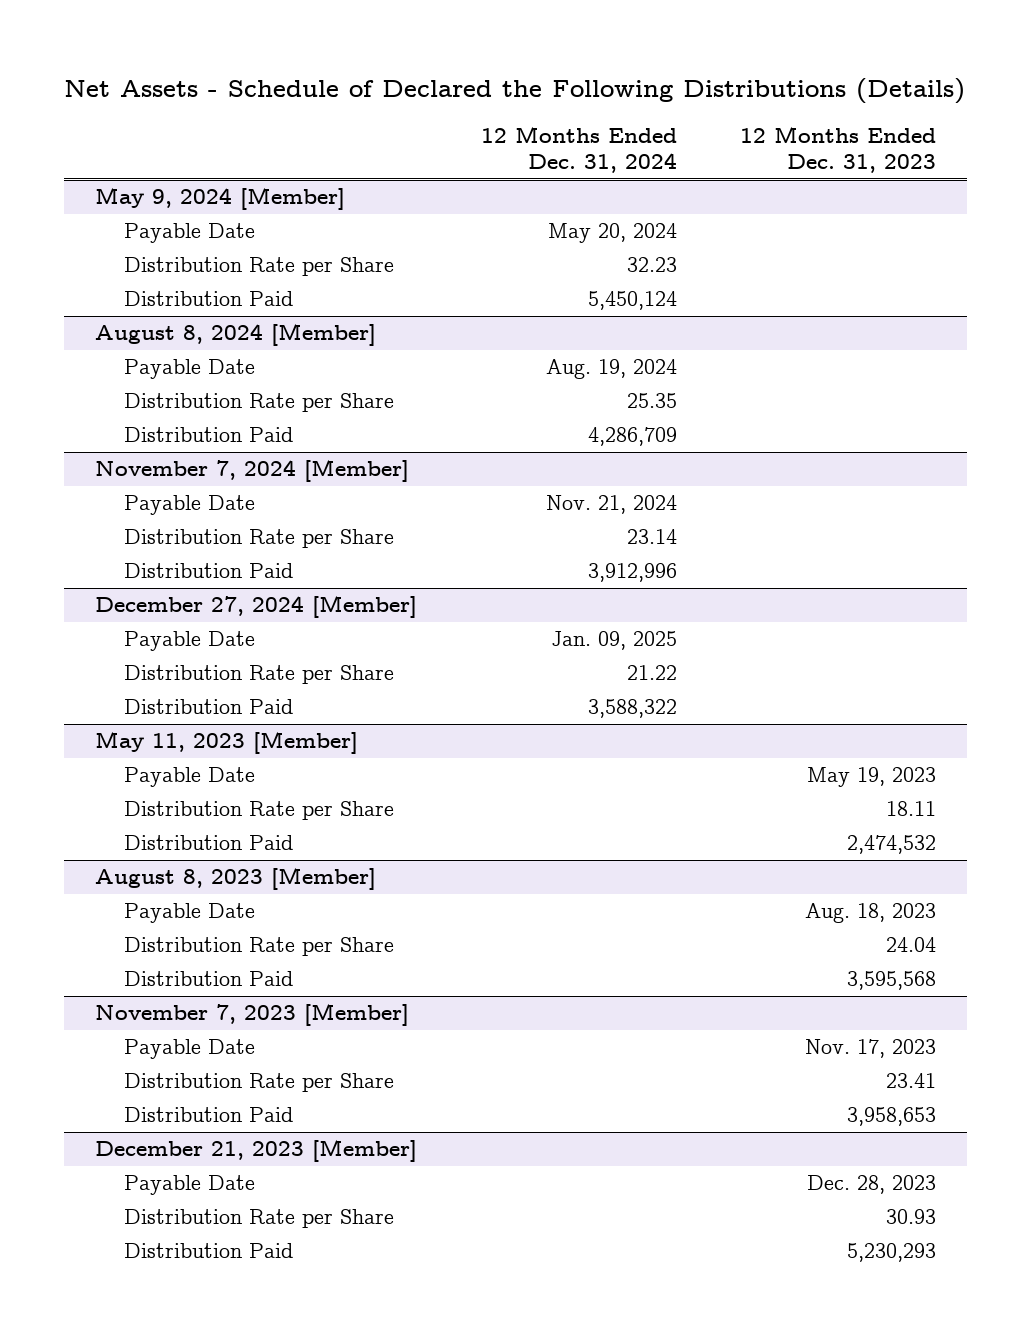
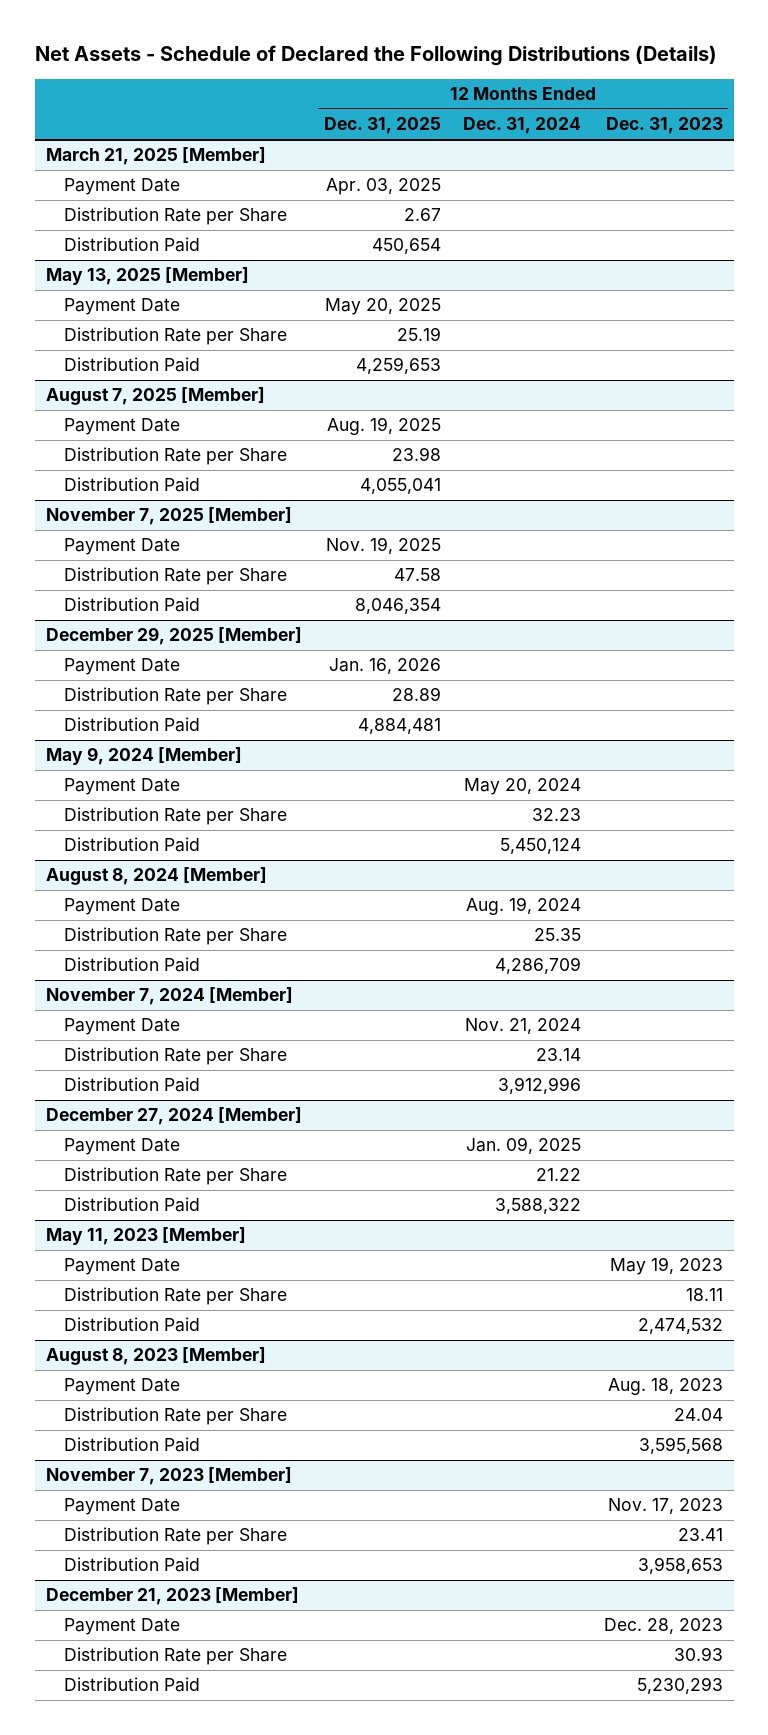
none -> [324,117,442,135] Dec. 31, 2025
none -> [45,147,266,166] March 21, 2025 [Member]
none -> [63,178,180,196] Payment Date
none -> [63,207,287,226] Distribution Rate per Share
none -> [63,237,200,253] Distribution Paid
none -> [45,267,249,286] May 13, 2025 [Member]
none -> [63,298,180,316] Payment Date
none -> [63,327,287,346] Distribution Rate per Share
none -> [63,357,200,373] Distribution Paid
none -> [45,387,265,406] August 7, 2025 [Member]
none -> [63,418,180,436] Payment Date
none -> [63,447,287,466] Distribution Rate per Share
none -> [63,477,200,493] Distribution Paid
none -> [45,507,292,526] November 7, 2025 [Member]
none -> [63,538,180,556] Payment Date
none -> [63,567,287,586] Distribution Rate per Share
none -> [63,597,200,613] Distribution Paid
none -> [45,627,302,646] December 29, 2025 [Member]
none -> [63,658,180,676] Payment Date
none -> [63,687,287,706] Distribution Rate per Share
none -> [63,717,200,733] Distribution Paid
[123,223,255,244] Payable Date -> [63,778,180,796] Payment Date
[123,359,255,380] Payable Date -> [63,898,180,916] Payment Date
[123,495,255,516] Payable Date -> [63,1018,180,1036] Payment Date
[123,631,255,652] Payable Date -> [63,1138,180,1156] Payment Date
[123,767,255,788] Payable Date -> [63,1258,180,1276] Payment Date
[123,903,255,924] Payable Date -> [63,1378,180,1396] Payment Date
[123,1039,255,1060] Payable Date -> [63,1498,180,1516] Payment Date
[123,1175,255,1196] Payable Date -> [63,1618,180,1636] Payment Date

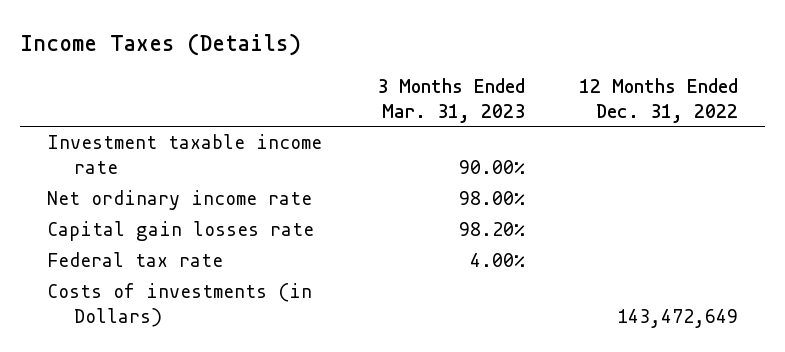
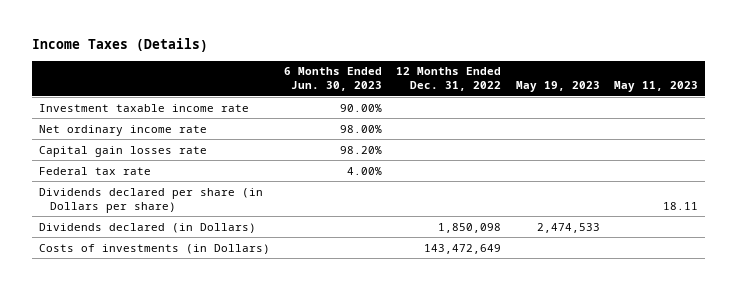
[376,77,525,123] 3 Months Ended Mar. 31, 2023 -> none
none -> [284,67,383,92] 6 Months Ended Jun. 30, 2023
none -> [515,81,600,93] May 19, 2023
none -> [613,81,698,93] May 11, 2023
none -> [39,187,264,213] Dividends declared per share (in Dollars per share)
none -> [39,222,257,233] Dividends declared (in Dollars)

